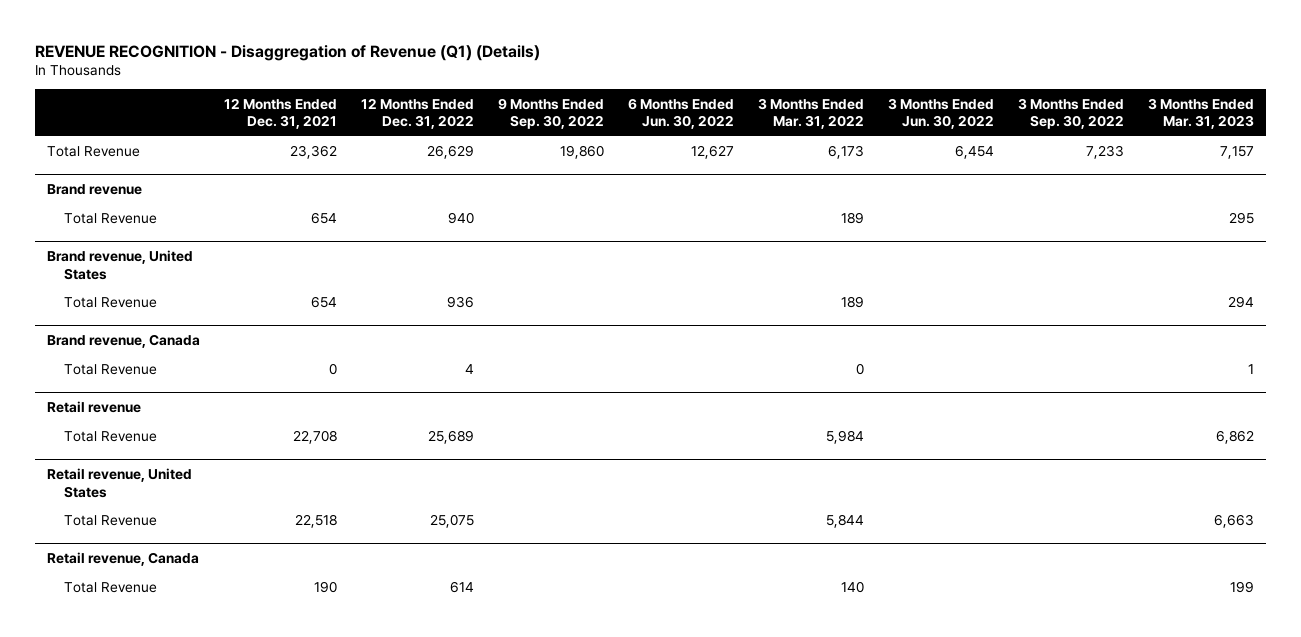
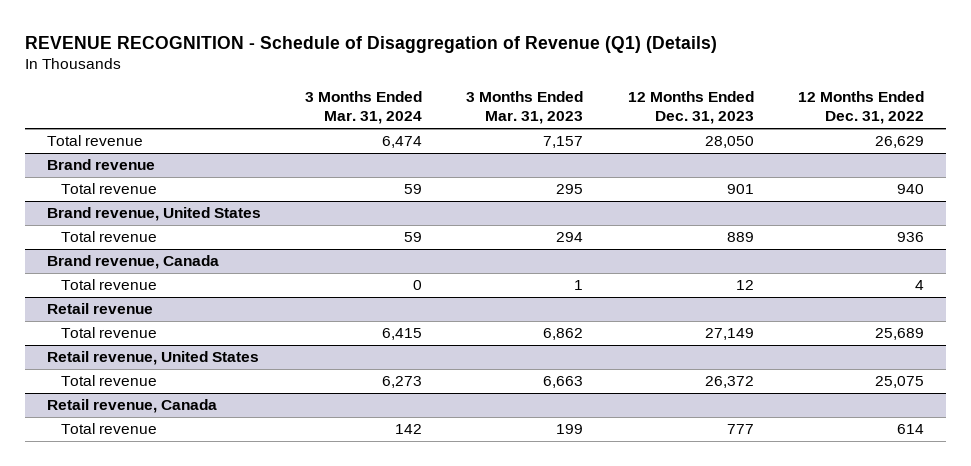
[34,44,540,61] REVENUE RECOGNITION - Disaggregation of Revenue (Q1) (Details) -> [25,35,718,53] REVENUE RECOGNITION - Schedule of Disaggregation of Revenue (Q1) (Details)
[223,97,337,130] 12 Months Ended Dec. 31, 2021 -> none
[497,97,604,130] 9 Months Ended Sep. 30, 2022 -> none
[627,97,734,130] 6 Months Ended Jun. 30, 2022 -> none
[757,97,864,130] 3 Months Ended Mar. 31, 2022 -> none
[887,97,994,130] 3 Months Ended Jun. 30, 2022 -> none
[1017,97,1124,130] 3 Months Ended Sep. 30, 2022 -> none
none -> [305,91,423,125] 3 Months Ended Mar. 31, 2024
none -> [627,91,754,125] 12 Months Ended Dec. 31, 2023
[46,146,140,158] Total Revenue -> [47,135,144,147] Total revenue
[63,213,157,225] Total Revenue -> [60,183,157,195] Total revenue
[63,297,157,309] Total Revenue -> [60,231,157,243] Total revenue
[63,364,157,376] Total Revenue -> [60,279,157,291] Total revenue
[63,431,157,443] Total Revenue -> [60,327,157,339] Total revenue
[63,515,157,527] Total Revenue -> [60,375,157,387] Total revenue
[63,582,157,594] Total Revenue -> [60,423,157,435] Total revenue

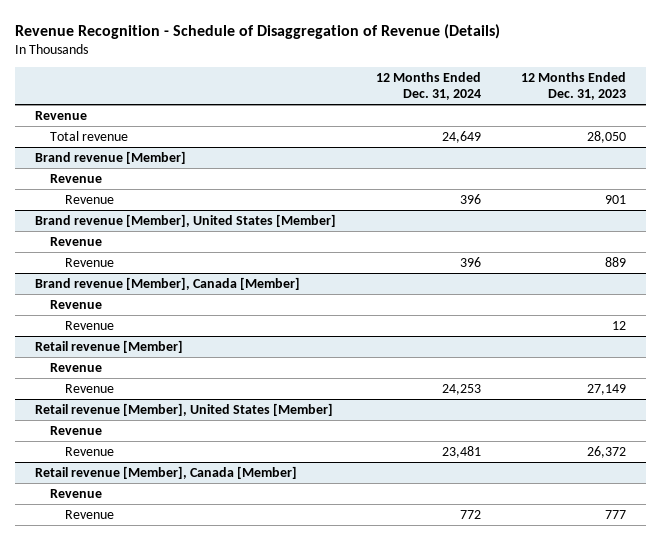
[25,35,718,53] REVENUE RECOGNITION - Schedule of Disaggregation of Revenue (Q1) (Details) -> [15,24,501,40] Revenue Recognition - Schedule of Disaggregation of Revenue (Details)
[305,91,423,125] 3 Months Ended Mar. 31, 2024 -> none
[466,91,584,125] 3 Months Ended Mar. 31, 2023 -> none
[797,91,924,125] 12 Months Ended Dec. 31, 2022 -> none
none -> [376,72,482,101] 12 Months Ended Dec. 31, 2024
none -> [35,110,88,120] Revenue
[47,159,156,171] Brand revenue -> [35,150,187,164] Brand revenue [Member]
none -> [49,173,102,183] Revenue
[60,183,157,195] Total revenue -> [64,194,114,204] Revenue
[47,207,262,222] Brand revenue, United States -> [35,213,337,227] Brand revenue [Member], United States [Member]
none -> [49,236,102,246] Revenue
[60,231,157,243] Total revenue -> [64,257,114,267] Revenue
[47,255,220,270] Brand revenue, Canada -> [35,276,301,290] Brand revenue [Member], Canada [Member]
none -> [49,299,102,309] Revenue
[60,279,157,291] Total revenue -> [64,320,114,330] Revenue
[47,303,154,315] Retail revenue -> [35,339,184,353] Retail revenue [Member]
none -> [49,362,102,372] Revenue
[60,327,157,339] Total revenue -> [64,383,114,393] Revenue
[47,351,260,366] Retail revenue, United States -> [35,402,334,416] Retail revenue [Member], United States [Member]
none -> [49,425,102,435] Revenue
[60,375,157,387] Total revenue -> [64,446,114,456] Revenue
[47,399,218,414] Retail revenue, Canada -> [35,465,298,479] Retail revenue [Member], Canada [Member]
none -> [49,488,102,498] Revenue
[60,423,157,435] Total revenue -> [64,509,114,519] Revenue

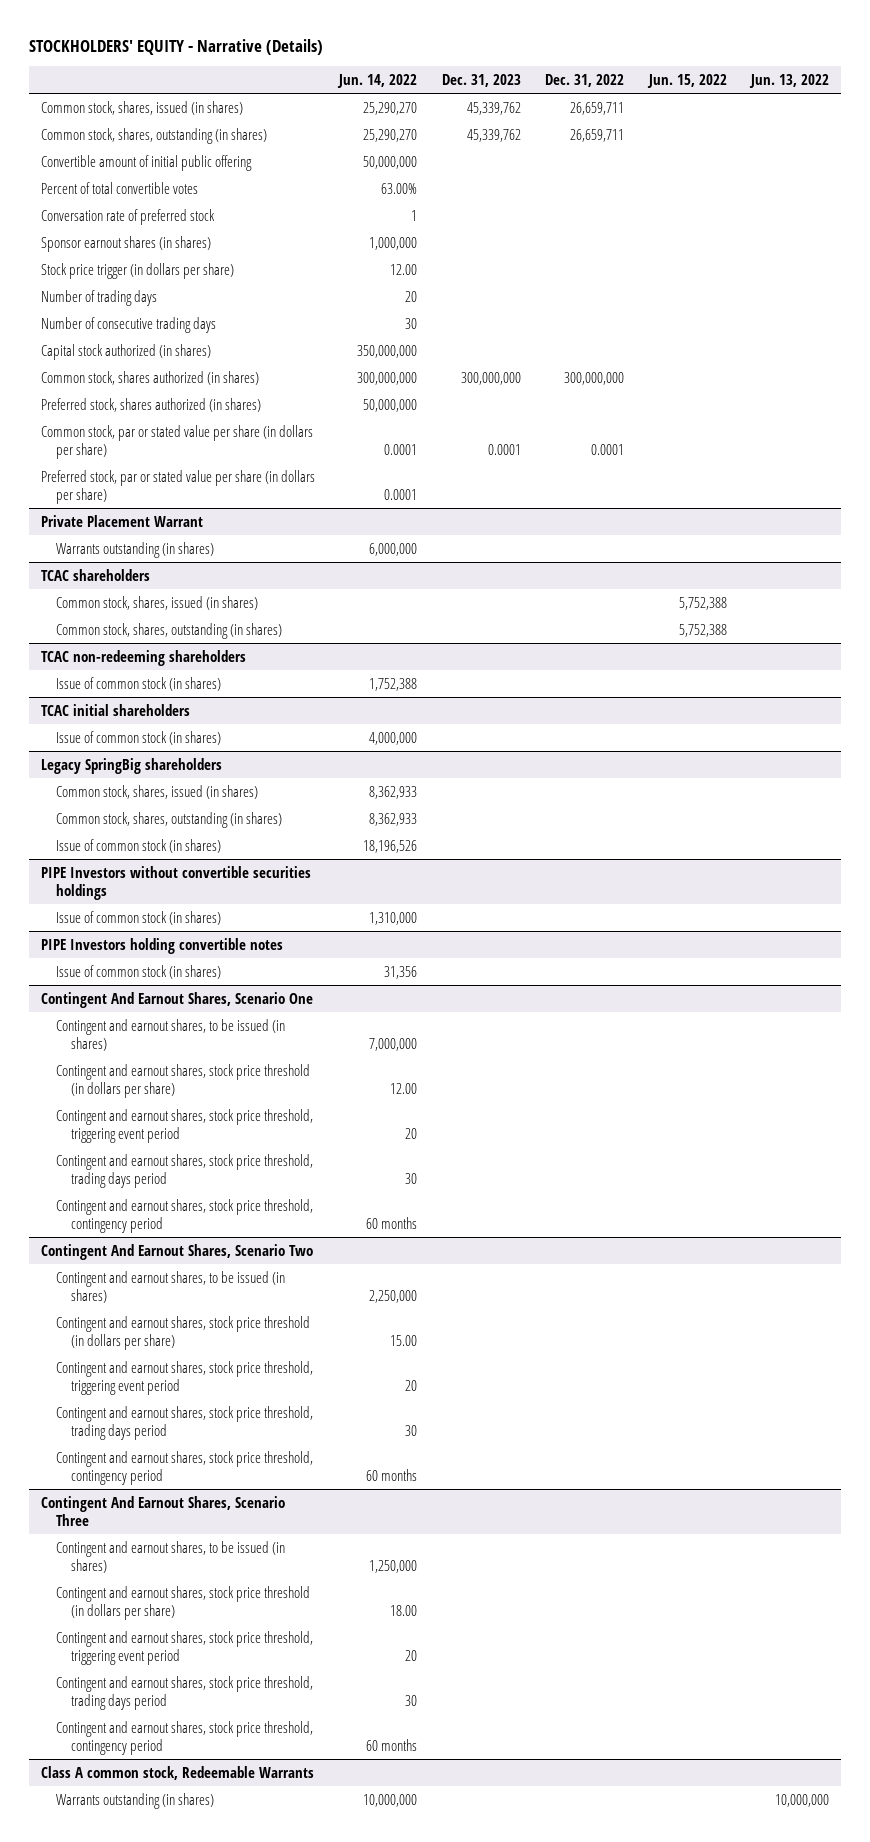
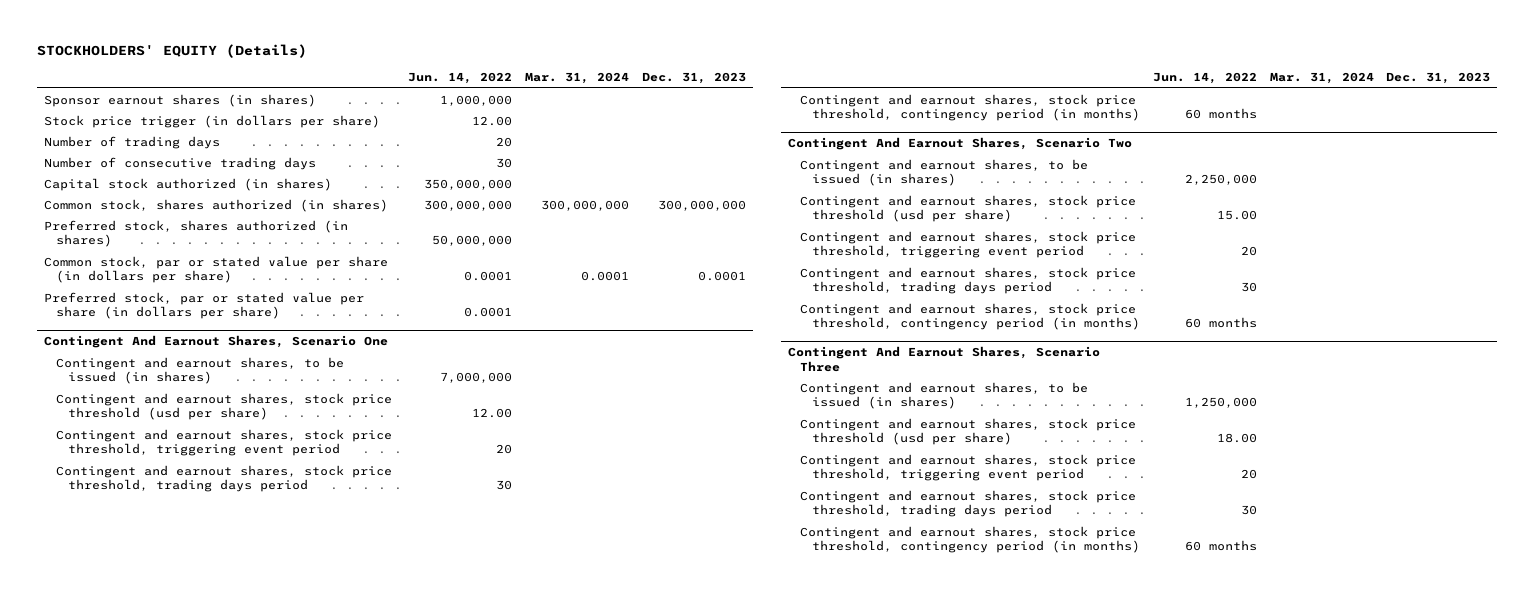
[28,38,323,55] STOCKHOLDERS' EQUITY - Narrative (Details) -> [37,44,308,59] STOCKHOLDERS' EQUITY (Details)
[545,73,625,87] Dec. 31, 2022 -> none
[646,73,727,88] Jun. 15, 2022 -> none
[749,73,830,88] Jun. 13, 2022 -> none
none -> [525,72,630,85] Mar. 31, 2024
[40,100,243,115] Common stock, shares, issued (in shares) -> none
[40,127,267,144] Common stock, shares, outstanding (in shares) -> none
[40,154,252,171] Convertible amount of initial public offering -> none
[40,181,198,194] Percent of total convertible votes -> none
[40,208,215,225] Conversation rate of preferred stock -> none
[40,514,203,527] Private Placement Warrant -> none
[55,541,214,558] Warrants outstanding (in shares) -> none
[40,568,150,581] TCAC shareholders -> none
[55,595,258,610] Common stock, shares, issued (in shares) -> none
[55,622,282,639] Common stock, shares, outstanding (in shares) -> none
[40,649,246,666] TCAC non-redeeming shareholders -> none
[55,676,221,691] Issue of common stock (in shares) -> none
[40,703,190,716] TCAC initial shareholders -> none
[55,730,221,745] Issue of common stock (in shares) -> none
[40,757,222,774] Legacy SpringBig shareholders -> none
[55,784,258,799] Common stock, shares, issued (in shares) -> none
[55,811,282,828] Common stock, shares, outstanding (in shares) -> none
[55,838,221,853] Issue of common stock (in shares) -> none
[40,865,311,900] PIPE Investors without convertible securities holdings -> none
[55,910,221,925] Issue of common stock (in shares) -> none
[40,937,283,954] PIPE Investors holding convertible notes -> none
[55,964,221,979] Issue of common stock (in shares) -> none
[55,1063,310,1098] Contingent and earnout shares, stock price threshold (in dollars per share) -> [55,392,392,421] Contingent and earnout shares, stock price threshold (usd per share)
[55,1198,313,1233] Contingent and earnout shares, stock price threshold, contingency period -> [799,93,1140,122] Contingent and earnout shares, stock price threshold, contingency period (in months)
[55,1315,310,1350] Contingent and earnout shares, stock price threshold (in dollars per share) -> [799,194,1136,223] Contingent and earnout shares, stock price threshold (usd per share)
[55,1450,313,1485] Contingent and earnout shares, stock price threshold, contingency period -> [799,302,1140,331] Contingent and earnout shares, stock price threshold, contingency period (in months)
[55,1585,310,1620] Contingent and earnout shares, stock price threshold (in dollars per share) -> [799,417,1136,446] Contingent and earnout shares, stock price threshold (usd per share)
[40,1765,314,1780] Class A common stock, Redeemable Warrants -> none
[55,1792,214,1809] Warrants outstanding (in shares) -> none
[55,1720,313,1755] Contingent and earnout shares, stock price threshold, contingency period -> [799,525,1140,554] Contingent and earnout shares, stock price threshold, contingency period (in months)

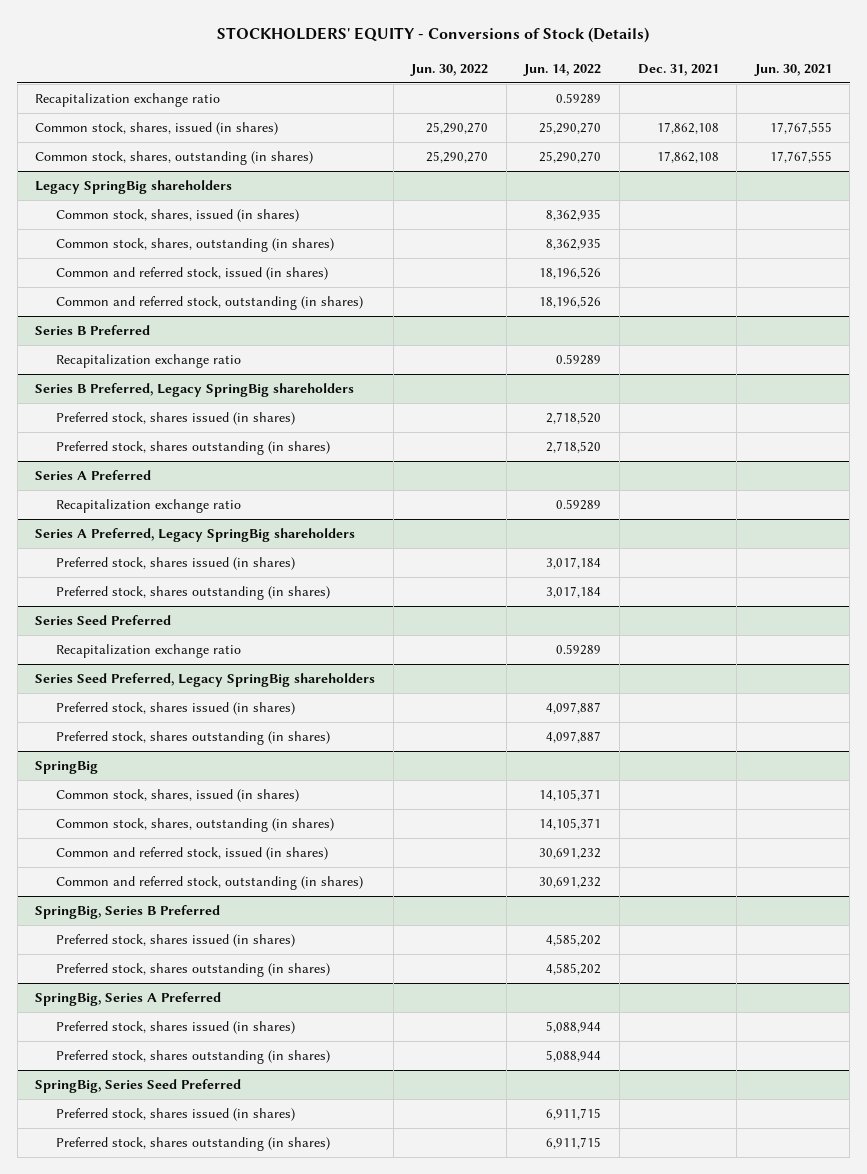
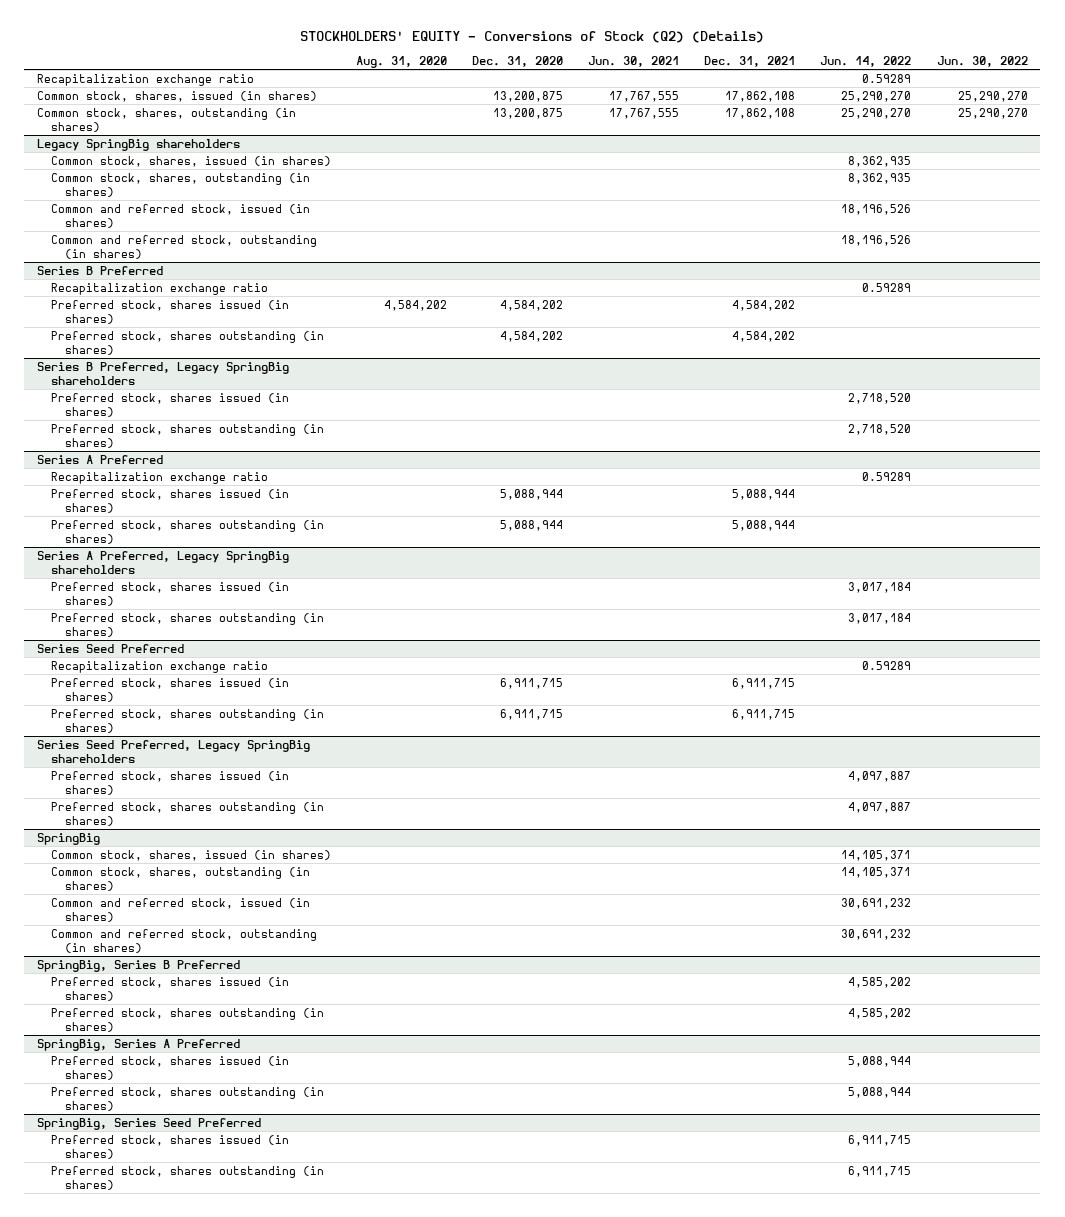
[217,27,650,44] STOCKHOLDERS' EQUITY - Conversions of Stock (Details) -> [300,31,765,44] STOCKHOLDERS' EQUITY - Conversions of Stock (Q2) (Details)
none -> [356,55,448,68] Aug. 31, 2020
none -> [472,55,564,67] Dec. 31, 2020
none -> [51,299,290,324] Preferred stock, shares issued (in shares)
none -> [51,330,325,355] Preferred stock, shares outstanding (in shares)
none -> [51,488,290,513] Preferred stock, shares issued (in shares)
none -> [51,519,325,544] Preferred stock, shares outstanding (in shares)
none -> [51,677,290,702] Preferred stock, shares issued (in shares)
none -> [51,708,325,733] Preferred stock, shares outstanding (in shares)

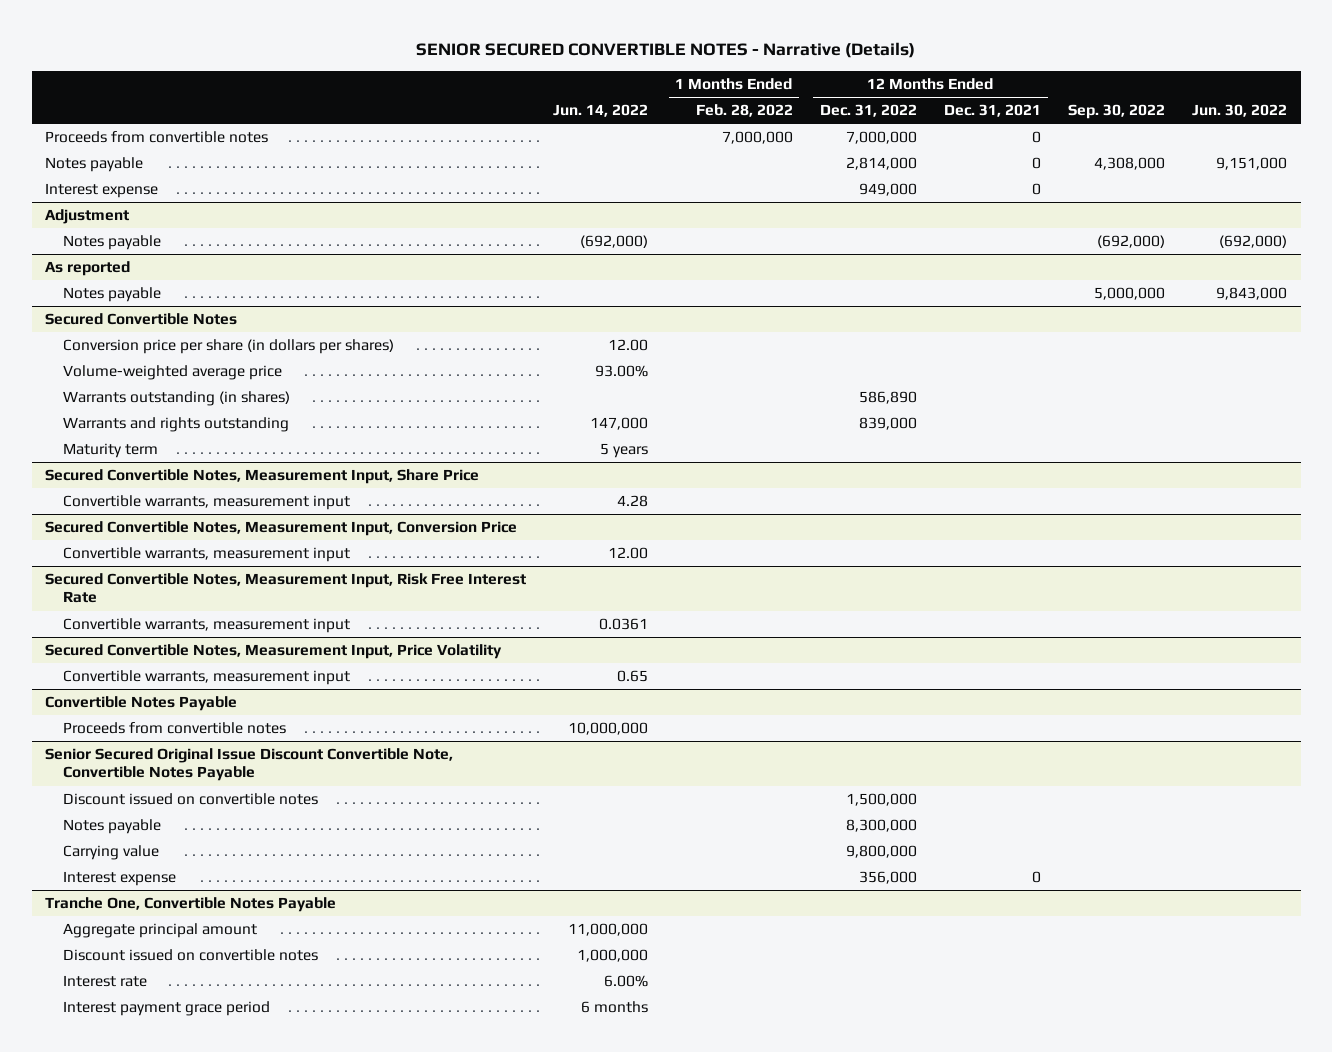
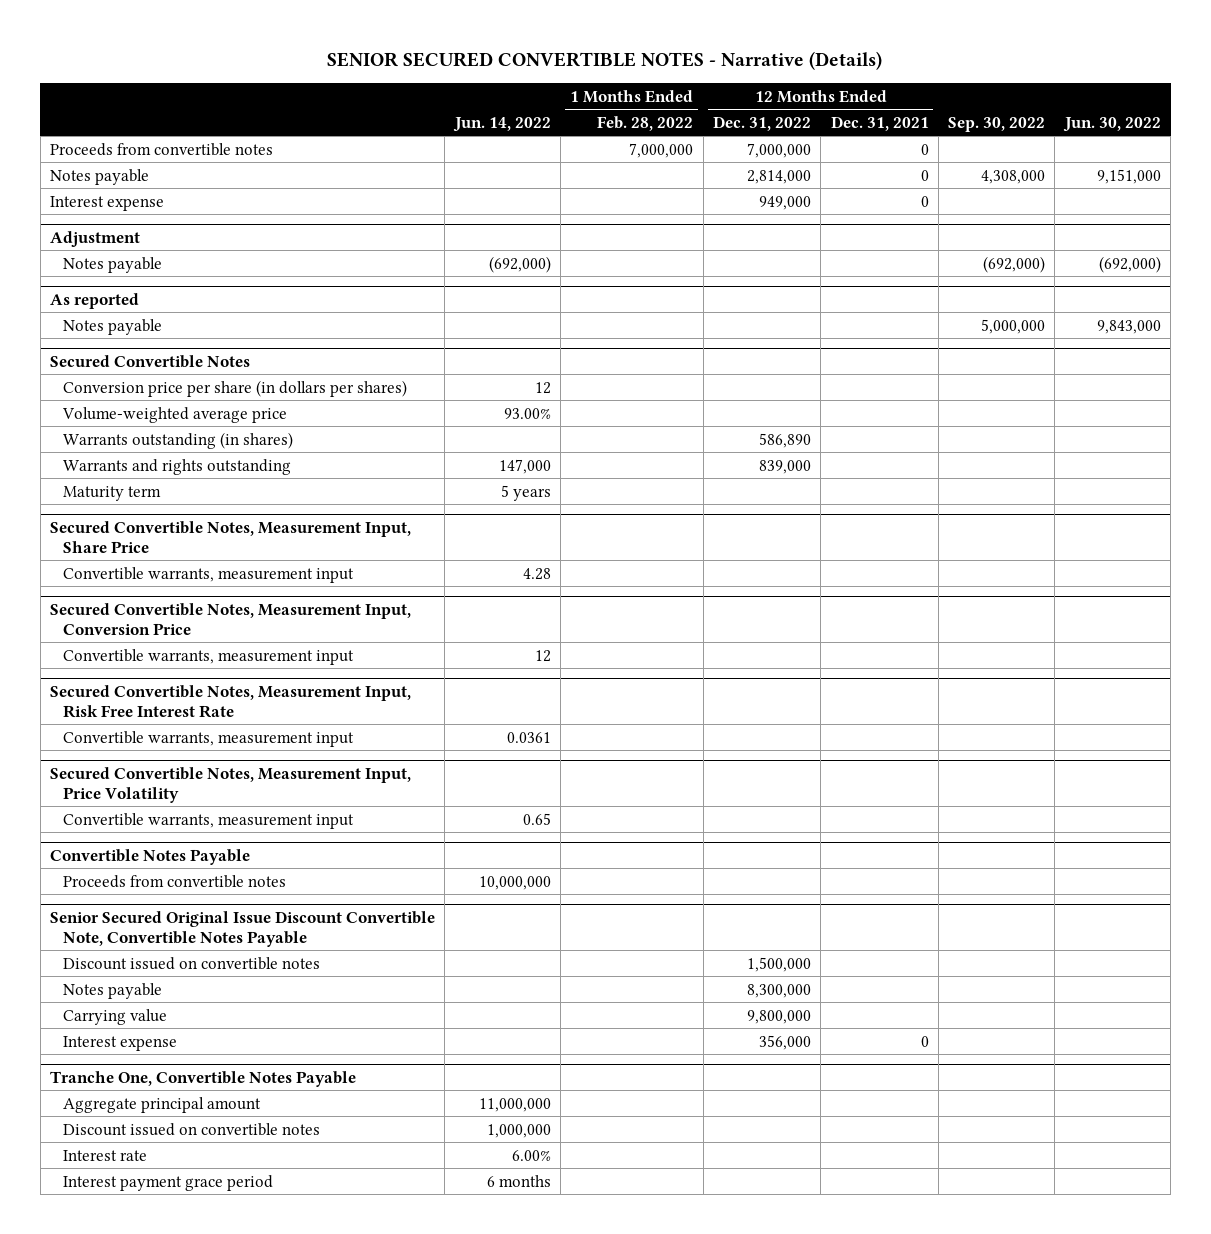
[608,339,649,352] 12.00 -> [534,381,551,394] 12
[608,547,649,560] 12.00 -> [534,649,551,662] 12

